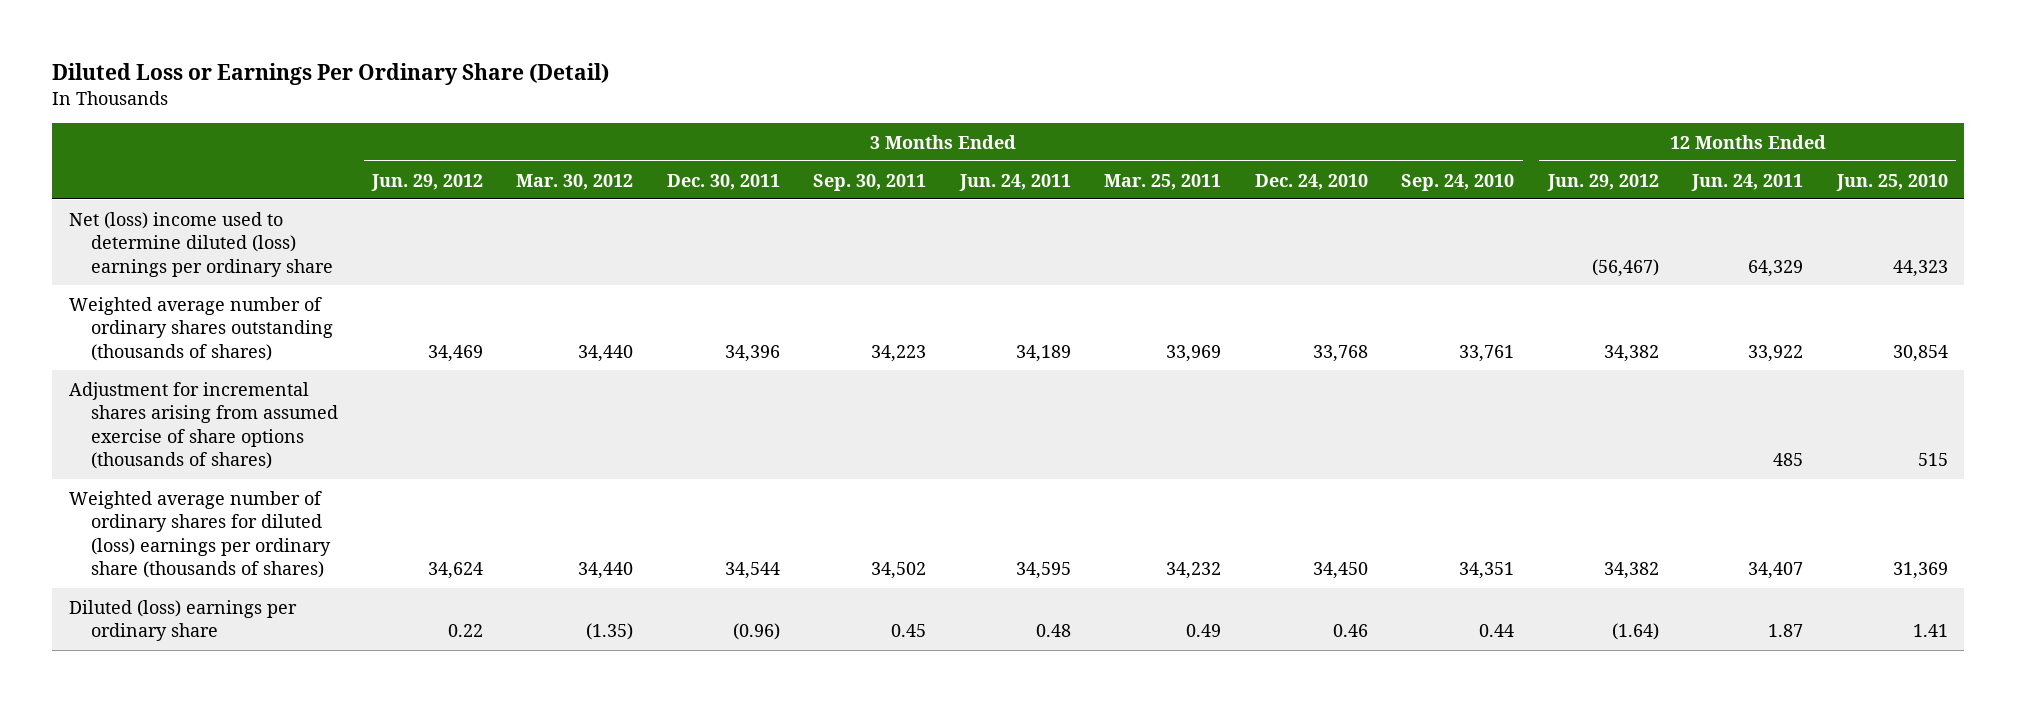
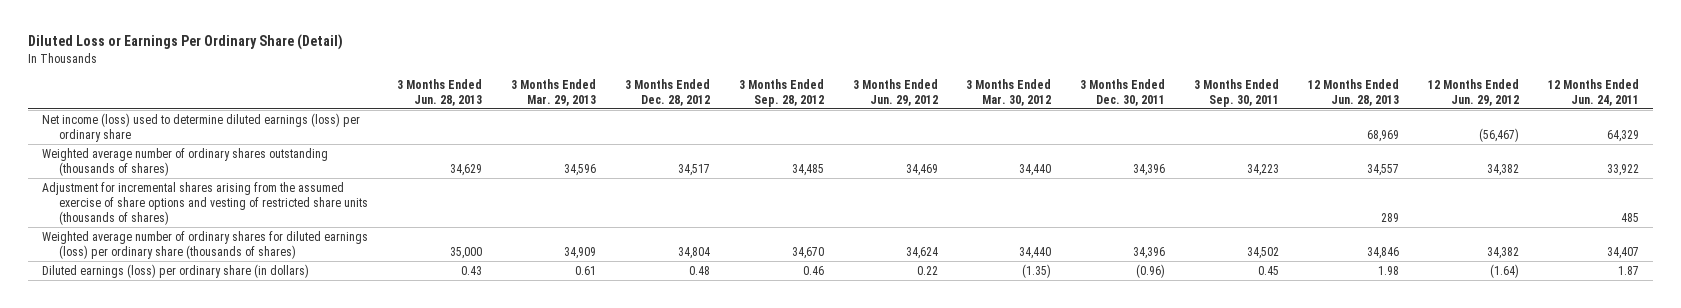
[958,173,1071,191] Jun. 24, 2011 -> none
[1104,173,1222,190] Mar. 25, 2011 -> none
[1254,173,1368,190] Dec. 24, 2010 -> none
[1401,173,1515,191] Sep. 24, 2010 -> none
[1835,173,1948,191] Jun. 25, 2010 -> none
none -> [396,78,482,106] 3 Months Ended Jun. 28, 2013
none -> [510,78,596,106] 3 Months Ended Mar. 29, 2013
none -> [624,78,710,106] 3 Months Ended Dec. 28, 2012
none -> [738,78,824,107] 3 Months Ended Sep. 28, 2012
none -> [1308,78,1400,106] 12 Months Ended Jun. 28, 2013
[68,211,334,277] Net (loss) income used to determine diluted (loss) earnings per ordinary share -> [42,112,361,142] Net income (loss) used to determine diluted earnings (loss) per ordinary share
[68,381,339,470] Adjustment for incremental shares arising from assumed exercise of share options (thousands of shares) -> [42,181,368,226] Adjustment for incremental shares arising from the assumed exercise of share options and vesting of restricted share units (thousands of shares)
[68,490,332,579] Weighted average number of ordinary shares for diluted (loss) earnings per ordinary share (thousands of shares) -> [42,230,369,259] Weighted average number of ordinary shares for diluted earnings (loss) per ordinary share (thousands of shares)
[724,562,780,580] 34,544 -> [1133,246,1166,259] 34,396
[68,599,297,642] Diluted (loss) earnings per ordinary share -> [42,263,310,278] Diluted earnings (loss) per ordinary share (in dollars)

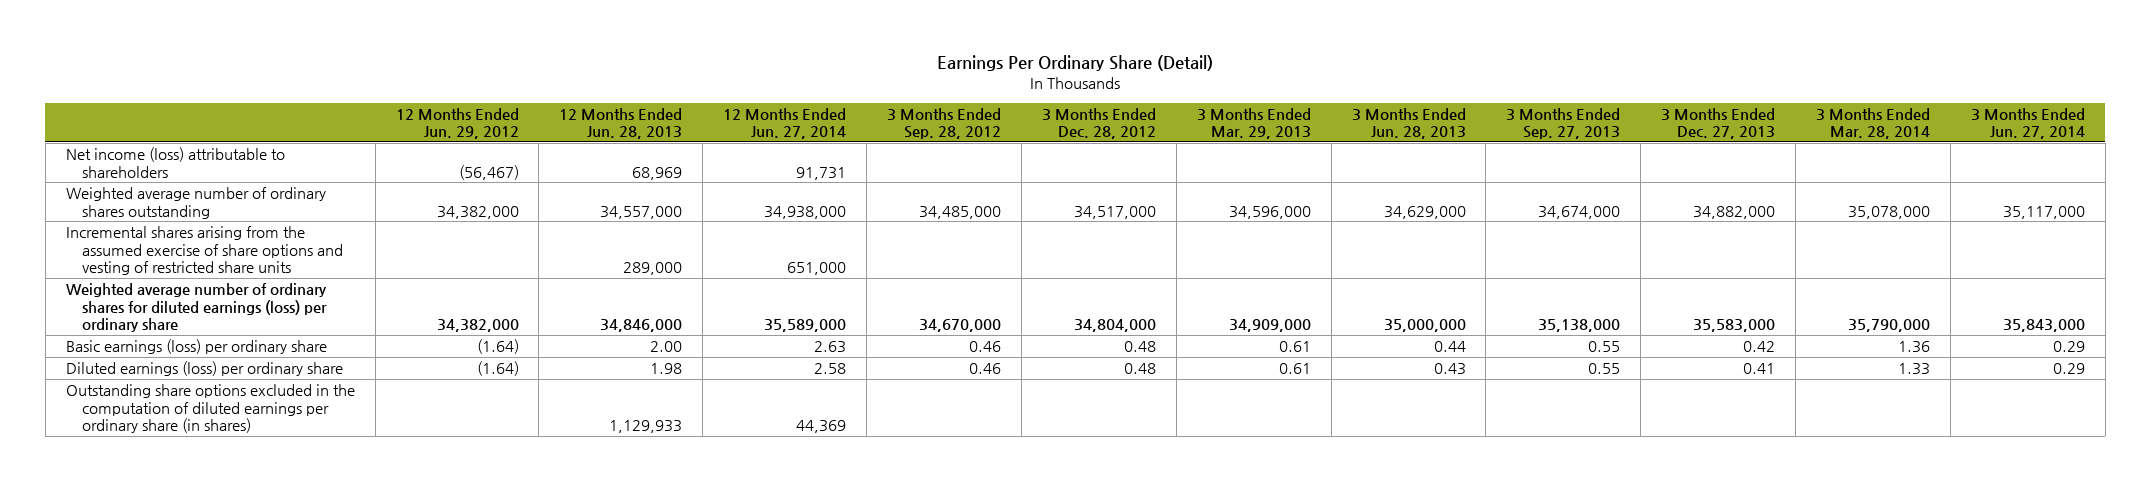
[27,34,343,51] Diluted Loss or Earnings Per Ordinary Share (Detail) -> [937,55,1214,72] Earnings Per Ordinary Share (Detail)
[852,78,938,106] 3 Months Ended Jun. 29, 2012 -> none
[966,78,1052,106] 3 Months Ended Mar. 30, 2012 -> none
[1080,78,1166,106] 3 Months Ended Dec. 30, 2011 -> none
[1194,78,1280,107] 3 Months Ended Sep. 30, 2011 -> none
[1547,78,1639,106] 12 Months Ended Jun. 24, 2011 -> none
none -> [723,107,847,140] 12 Months Ended Jun. 27, 2014
none -> [1506,107,1621,140] 3 Months Ended Sep. 27, 2013
none -> [1661,107,1776,140] 3 Months Ended Dec. 27, 2013
none -> [1816,107,1931,140] 3 Months Ended Mar. 28, 2014
none -> [1970,107,2085,140] 3 Months Ended Jun. 27, 2014
[42,112,361,142] Net income (loss) used to determine diluted earnings (loss) per ordinary share -> [65,147,285,178] Net income (loss) attributable to shareholders
[42,147,329,176] Weighted average number of ordinary shares outstanding (thousands of shares) -> [65,187,326,219] Weighted average number of ordinary shares outstanding
[449,163,482,176] 34,629 -> [1383,205,1466,219] 34,629,000
[563,163,596,176] 34,596 -> [1228,205,1311,219] 34,596,000
[677,163,710,176] 34,517 -> [1073,205,1156,219] 34,517,000
[791,163,824,176] 34,485 -> [919,205,1002,219] 34,485,000
[1367,163,1400,176] 34,557 -> [600,205,683,219] 34,557,000
[1487,163,1520,176] 34,382 -> [436,205,519,219] 34,382,000
[42,181,368,226] Adjustment for incremental shares arising from the assumed exercise of share options and vesting of restricted share units (thousands of shares) -> [65,226,344,275] Incremental shares arising from the assumed exercise of share options and vesting of restricted share units
[1381,213,1400,223] 289 -> [623,261,683,275] 289,000
[42,230,369,259] Weighted average number of ordinary shares for diluted earnings (loss) per ordinary share (thousands of shares) -> [65,283,328,332] Weighted average number of ordinary shares for diluted earnings (loss) per ordinary share
[449,246,482,259] 35,000 -> [1383,318,1466,332] 35,000,000
[563,246,596,259] 34,909 -> [1228,318,1311,332] 34,909,000
[677,246,710,259] 34,804 -> [1073,318,1156,332] 34,804,000
[791,246,824,259] 34,670 -> [919,318,1002,332] 34,670,000
[1367,246,1400,259] 34,846 -> [600,318,683,332] 34,846,000
[1487,246,1520,259] 34,382 -> [436,318,519,332] 34,382,000
none -> [65,339,327,355] Basic earnings (loss) per ordinary share
[42,263,310,278] Diluted earnings (loss) per ordinary share (in dollars) -> [65,361,343,377] Diluted earnings (loss) per ordinary share
none -> [65,384,355,433] Outstanding share options excluded in the computation of diluted earnings per ordinary share (in shares)

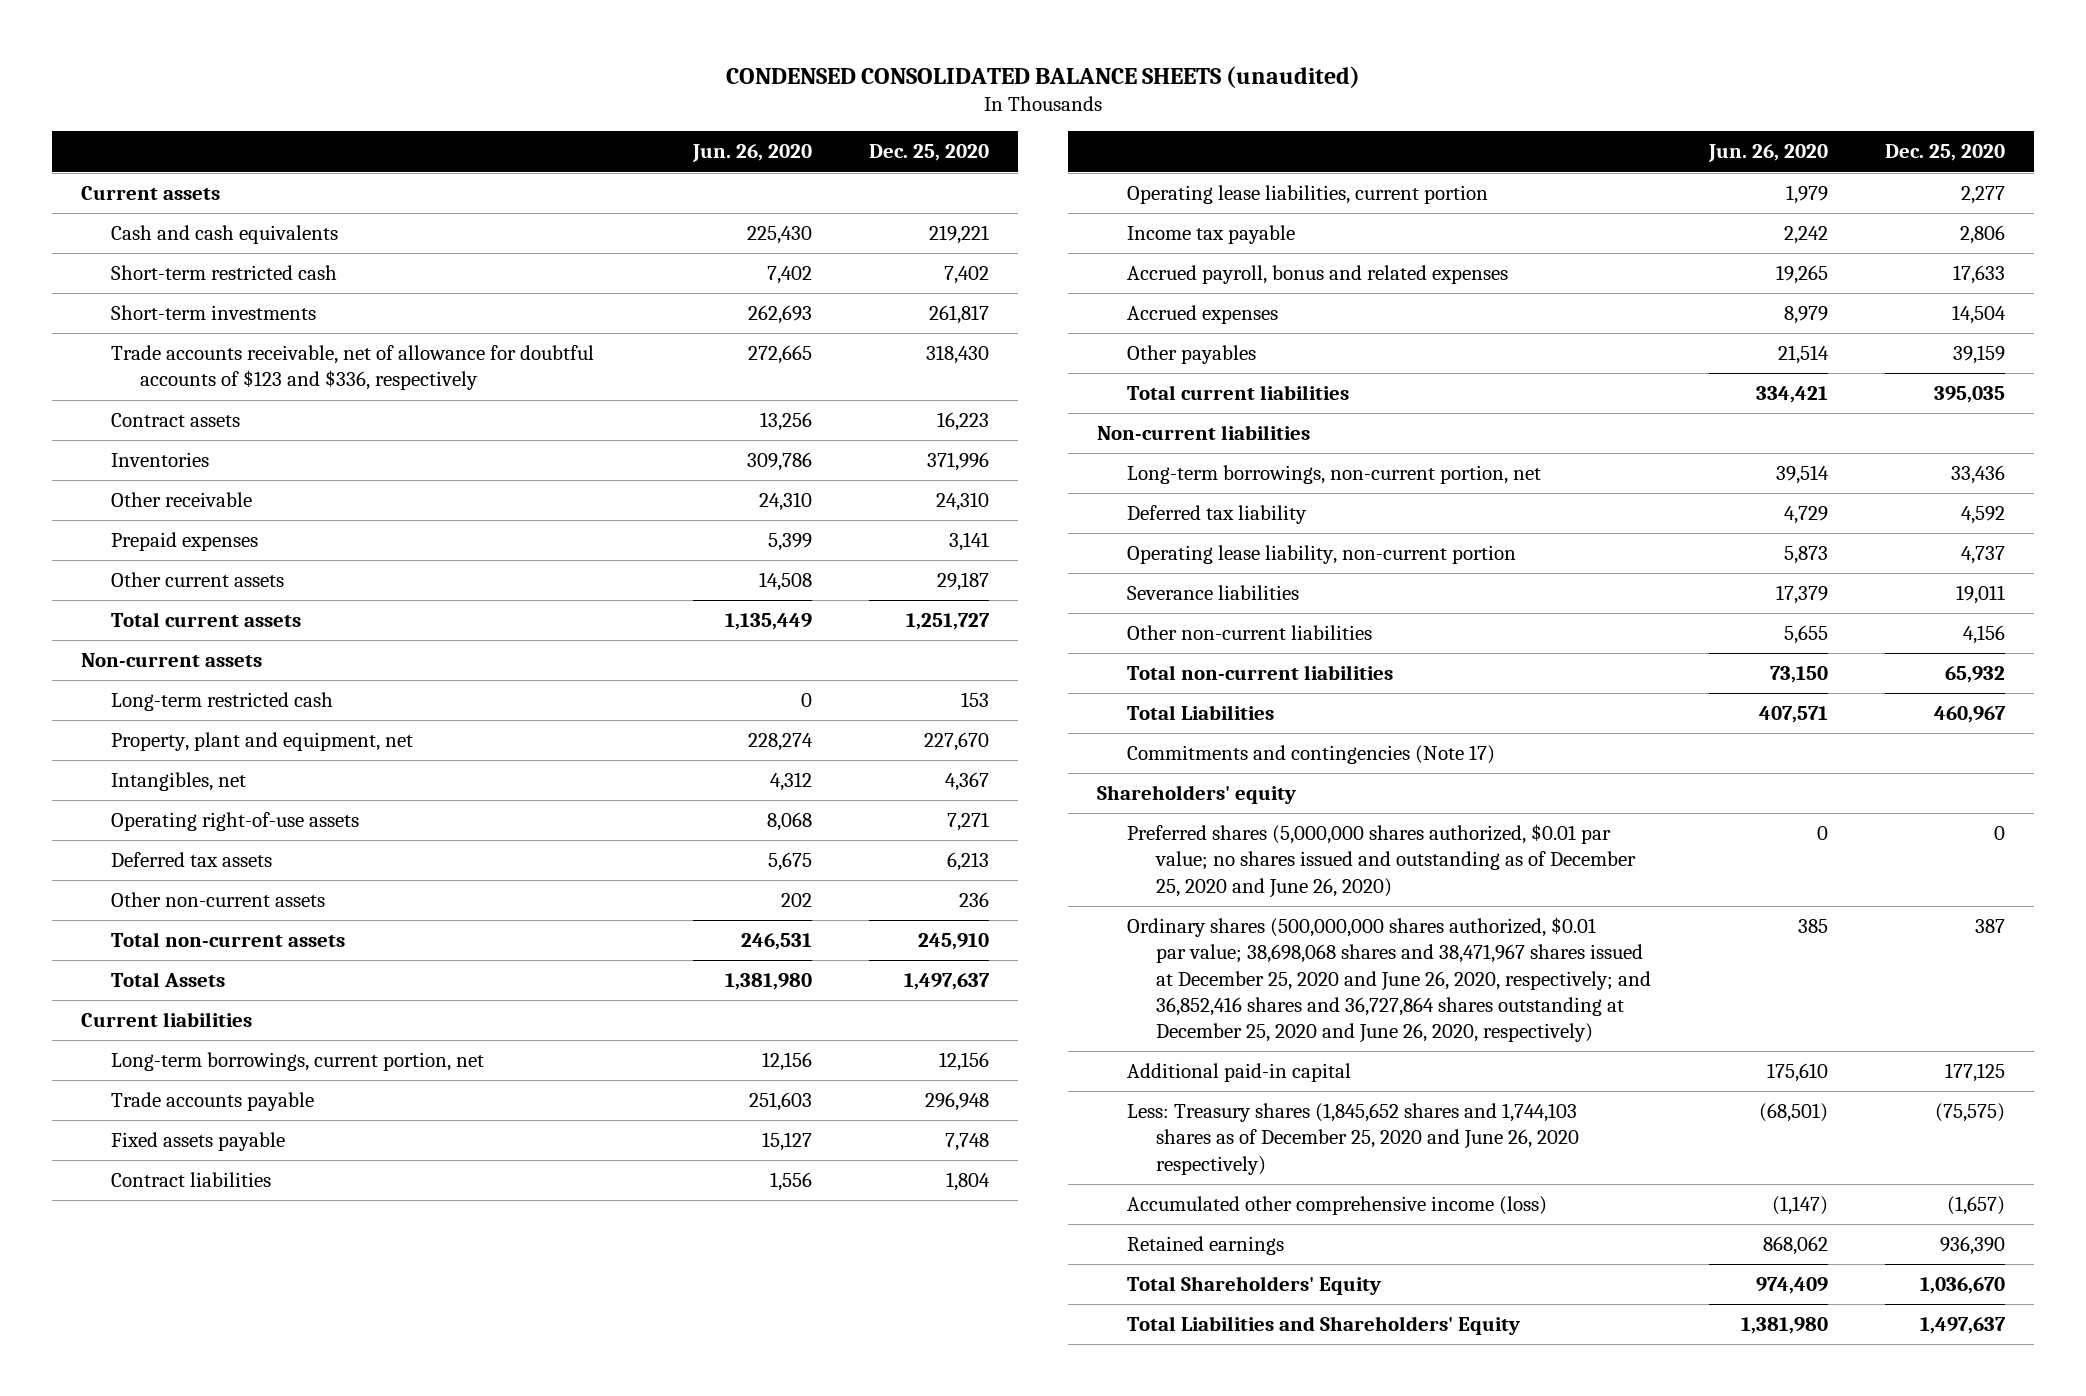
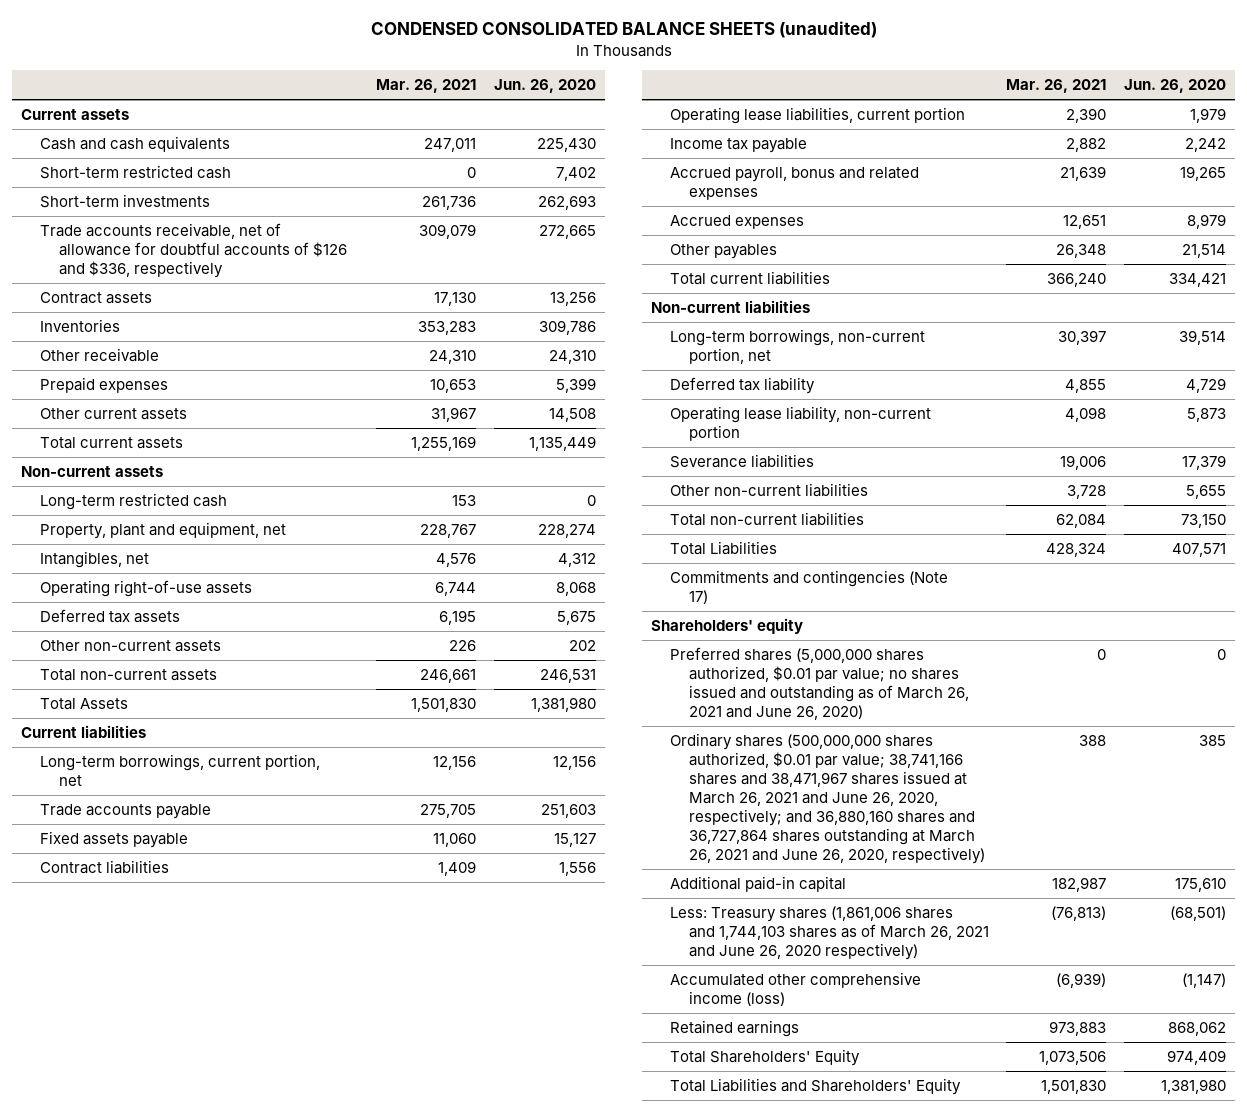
[869,144,990,162] Dec. 25, 2020 -> none
none -> [376,79,477,94] Mar. 26, 2021
[110,345,594,391] Trade accounts receivable, net of allowance for doubtful accounts of $123 and $336, respectively -> [39,222,347,278] Trade accounts receivable, net of allowance for doubtful accounts of $126 and $336, respectively
[1126,824,1637,898] Preferred shares (5,000,000 shares authorized, $0.01 par value; no shares issued and outstanding as of December 25, 2020 and June 26, 2020) -> [669,646,969,720] Preferred shares (5,000,000 shares authorized, $0.01 par value; no shares issued and outstanding as of March 26, 2021 and June 26, 2020)
[1126,917,1652,1044] Ordinary shares (500,000,000 shares authorized, $0.01 par value; 38,698,068 shares and 38,471,967 shares issued at December 25, 2020 and June 26, 2020, respectively; and 36,852,416 shares and 36,727,864 shares outstanding at December 25, 2020 and June 26, 2020, respectively) -> [669,732,985,864] Ordinary shares (500,000,000 shares authorized, $0.01 par value; 38,741,166 shares and 38,471,967 shares issued at March 26, 2021 and June 26, 2020, respectively; and 36,880,160 shares and 36,727,864 shares outstanding at March 26, 2021 and June 26, 2020, respectively)
[1126,1103,1580,1175] Less: Treasury shares (1,845,652 shares and 1,744,103 shares as of December 25, 2020 and June 26, 2020 respectively) -> [669,905,989,960] Less: Treasury shares (1,861,006 shares and 1,744,103 shares as of March 26, 2021 and June 26, 2020 respectively)

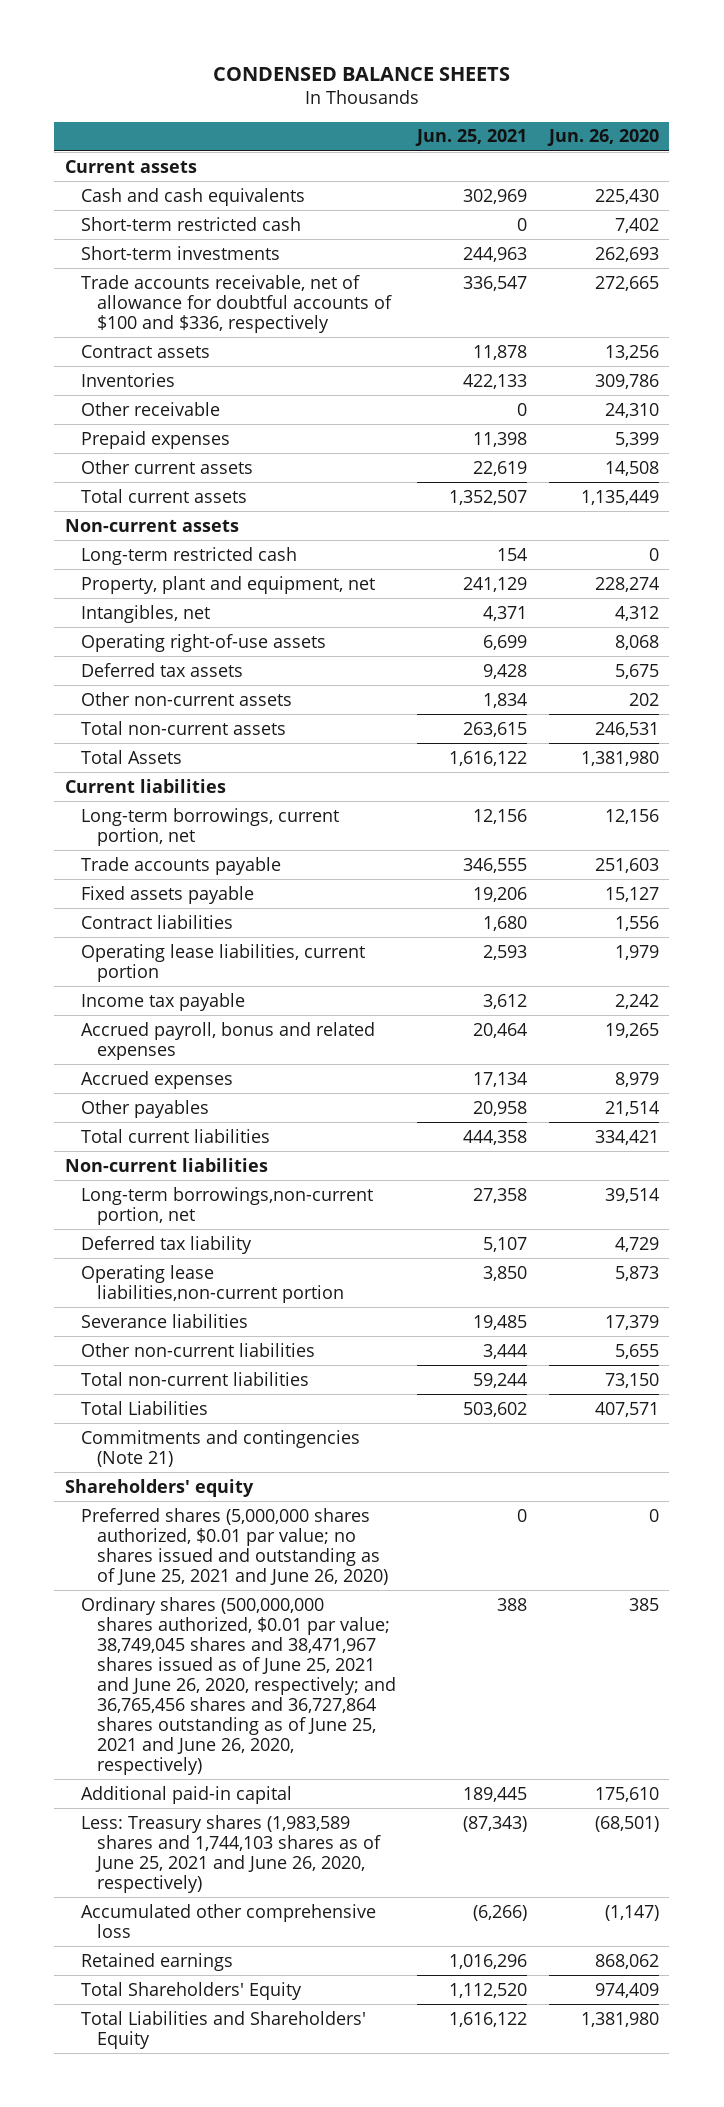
[370,21,877,39] CONDENSED CONSOLIDATED BALANCE SHEETS (unaudited) -> [212,67,510,82] CONDENSED BALANCE SHEETS
[376,79,477,94] Mar. 26, 2021 -> none
none -> [415,129,528,147] Jun. 25, 2021
[39,222,347,278] Trade accounts receivable, net of allowance for doubtful accounts of $126 and $336, respectively -> [80,274,392,333] Trade accounts receivable, net of allowance for doubtful accounts of $100 and $336, respectively
[669,328,925,364] Long-term borrowings, non-current portion, net -> [80,1186,373,1225] Long-term borrowings,non-current portion, net
[669,405,931,441] Operating lease liability, non-current portion -> [80,1264,344,1303] Operating lease liabilities,non-current portion
[669,569,948,604] Commitments and contingencies (Note 17) -> [80,1429,360,1467] Commitments and contingencies (Note 21)
[669,646,969,720] Preferred shares (5,000,000 shares authorized, $0.01 par value; no shares issued and outstanding as of March 26, 2021 and June 26, 2020) -> [80,1507,388,1585] Preferred shares (5,000,000 shares authorized, $0.01 par value; no shares issued and outstanding as of June 25, 2021 and June 26, 2020)
[669,732,985,864] Ordinary shares (500,000,000 shares authorized, $0.01 par value; 38,741,166 shares and 38,471,967 shares issued at March 26, 2021 and June 26, 2020, respectively; and 36,880,160 shares and 36,727,864 shares outstanding at March 26, 2021 and June 26, 2020, respectively) -> [80,1596,396,1775] Ordinary shares (500,000,000 shares authorized, $0.01 par value; 38,749,045 shares and 38,471,967 shares issued as of June 25, 2021 and June 26, 2020, respectively; and 36,765,456 shares and 36,727,864 shares outstanding as of June 25, 2021 and June 26, 2020, respectively)
[669,905,989,960] Less: Treasury shares (1,861,006 shares and 1,744,103 shares as of March 26, 2021 and June 26, 2020 respectively) -> [80,1814,381,1893] Less: Treasury shares (1,983,589 shares and 1,744,103 shares as of June 25, 2021 and June 26, 2020, respectively)
[669,971,921,1006] Accumulated other comprehensive income (loss) -> [80,1903,376,1938] Accumulated other comprehensive loss

